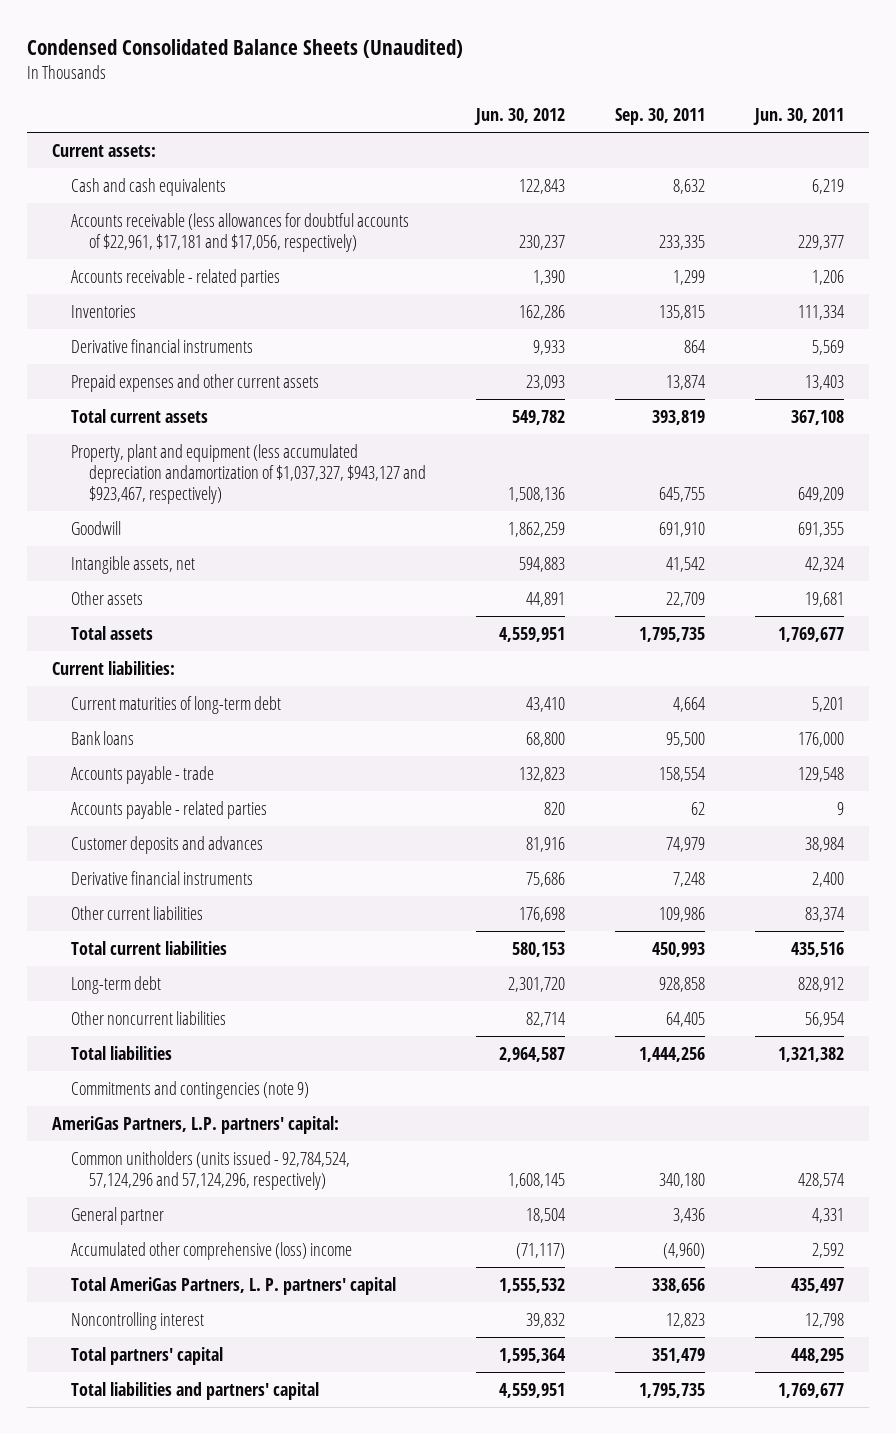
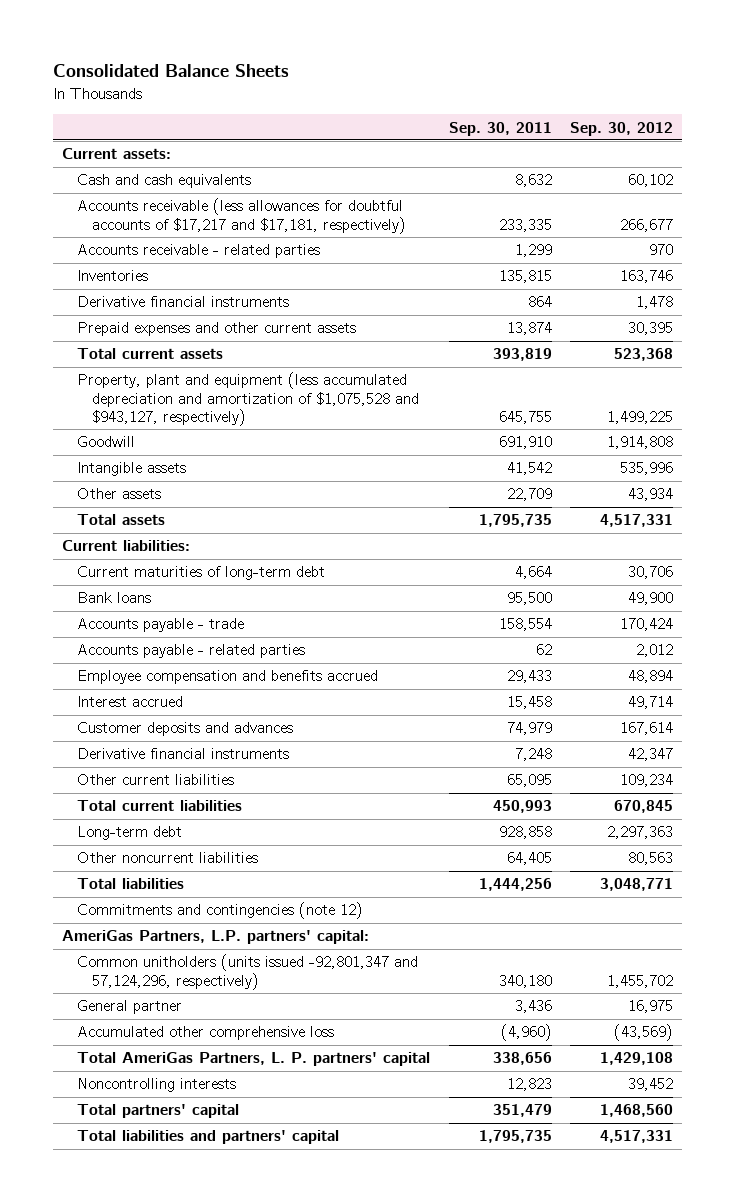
[27,39,464,59] Condensed Consolidated Balance Sheets (Unaudited) -> [53,64,290,78] Consolidated Balance Sheets
[473,108,565,126] Jun. 30, 2012 -> none
[753,108,845,126] Jun. 30, 2011 -> none
none -> [569,121,673,136] Sep. 30, 2012
[70,212,409,253] Accounts receivable (less allowances for doubtful accounts of $22,961, $17,181 and $17,056, respectively) -> [77,198,407,234] Accounts receivable (less allowances for doubtful accounts of $17,217 and $17,181, respectively)
[70,443,426,505] Property, plant and equipment (less accumulated depreciation andamortization of $1,037,327, $943,127 and $923,467, respectively) -> [77,372,420,426] Property, plant and equipment (less accumulated depreciation and amortization of $1,075,528 and $943,127, respectively)
[70,555,195,574] Intangible assets, net -> [77,462,187,477] Intangible assets
none -> [77,670,379,685] Employee compensation and benefits accrued
none -> [77,696,184,708] Interest accrued
[658,906,705,922] 109,986 -> [506,774,552,788] 65,095
[70,1080,309,1099] Commitments and contingencies (note 9) -> [77,902,364,920] Commitments and contingencies (note 12)
[70,1150,350,1191] Common unitholders (units issued - 92,784,524, 57,124,296 and 57,124,296, respectively) -> [77,954,419,990] Common unitholders (units issued -92,801,347 and 57,124,296, respectively)
[70,1241,352,1260] Accumulated other comprehensive (loss) income -> [77,1026,335,1041] Accumulated other comprehensive loss
[70,1311,204,1330] Noncontrolling interest -> [77,1078,237,1093] Noncontrolling interests

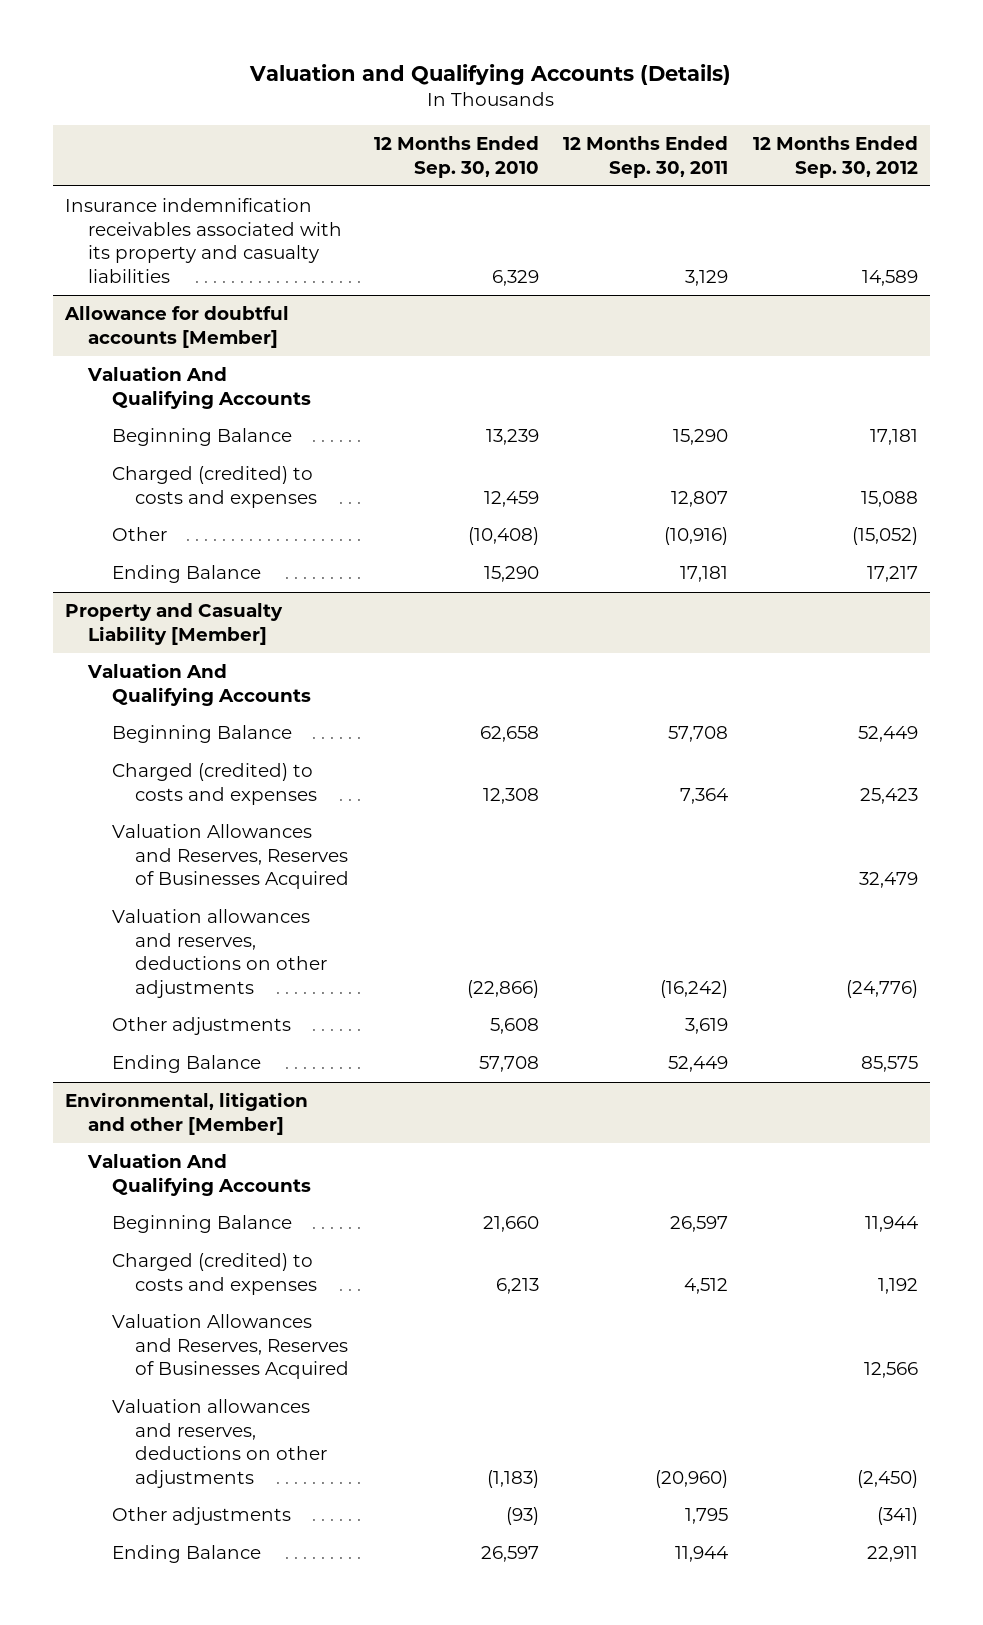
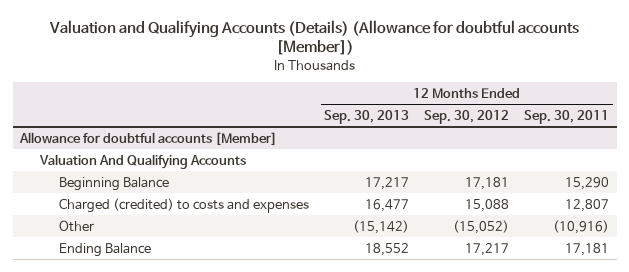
[249,64,732,86] Valuation and Qualifying Accounts (Details) -> [48,19,579,56] Valuation and Qualifying Accounts (Details) (Allowance for doubtful accounts [Member])
[373,135,539,178] 12 Months Ended Sep. 30, 2010 -> none
none -> [324,109,410,124] Sep. 30, 2013
[65,198,343,283] Insurance indemnification receivables associated with its property and casualty liabilities -> none
[65,603,284,645] Property and Casualty Liability [Member] -> none
[87,663,311,706] Valuation And Qualifying Accounts -> none
[111,725,292,744] Beginning Balance -> none
[111,763,318,805] Charged (credited) to costs and expenses -> none
[111,824,350,890] Valuation Allowances and Reserves, Reserves of Businesses Acquired -> none
[111,909,328,998] Valuation allowances and reserves, deductions on other adjustments -> none
[111,1017,291,1036] Other adjustments -> none
[111,1055,261,1074] Ending Balance -> none
[65,1092,309,1135] Environmental, litigation and other [Member] -> none
[87,1153,311,1196] Valuation And Qualifying Accounts -> none
[111,1215,292,1234] Beginning Balance -> none
[111,1253,318,1295] Charged (credited) to costs and expenses -> none
[111,1314,350,1380] Valuation Allowances and Reserves, Reserves of Businesses Acquired -> none
[111,1399,328,1488] Valuation allowances and reserves, deductions on other adjustments -> none
[111,1507,291,1526] Other adjustments -> none
[111,1545,261,1564] Ending Balance -> none

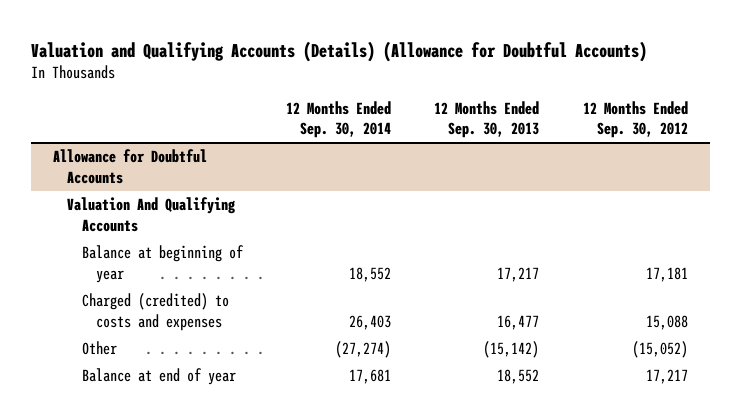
[48,19,579,56] Valuation and Qualifying Accounts (Details) (Allowance for doubtful accounts [Member]) -> [31,40,648,62] Valuation and Qualifying Accounts (Details) (Allowance for Doubtful Accounts)
[524,109,610,124] Sep. 30, 2011 -> none
none -> [286,100,392,139] 12 Months Ended Sep. 30, 2014
[19,131,278,146] Allowance for doubtful accounts [Member] -> [53,148,208,184] Allowance for Doubtful Accounts
[59,176,170,191] Beginning Balance -> [81,244,244,283] Balance at beginning of year
[59,242,152,257] Ending Balance -> [81,367,236,385] Balance at end of year

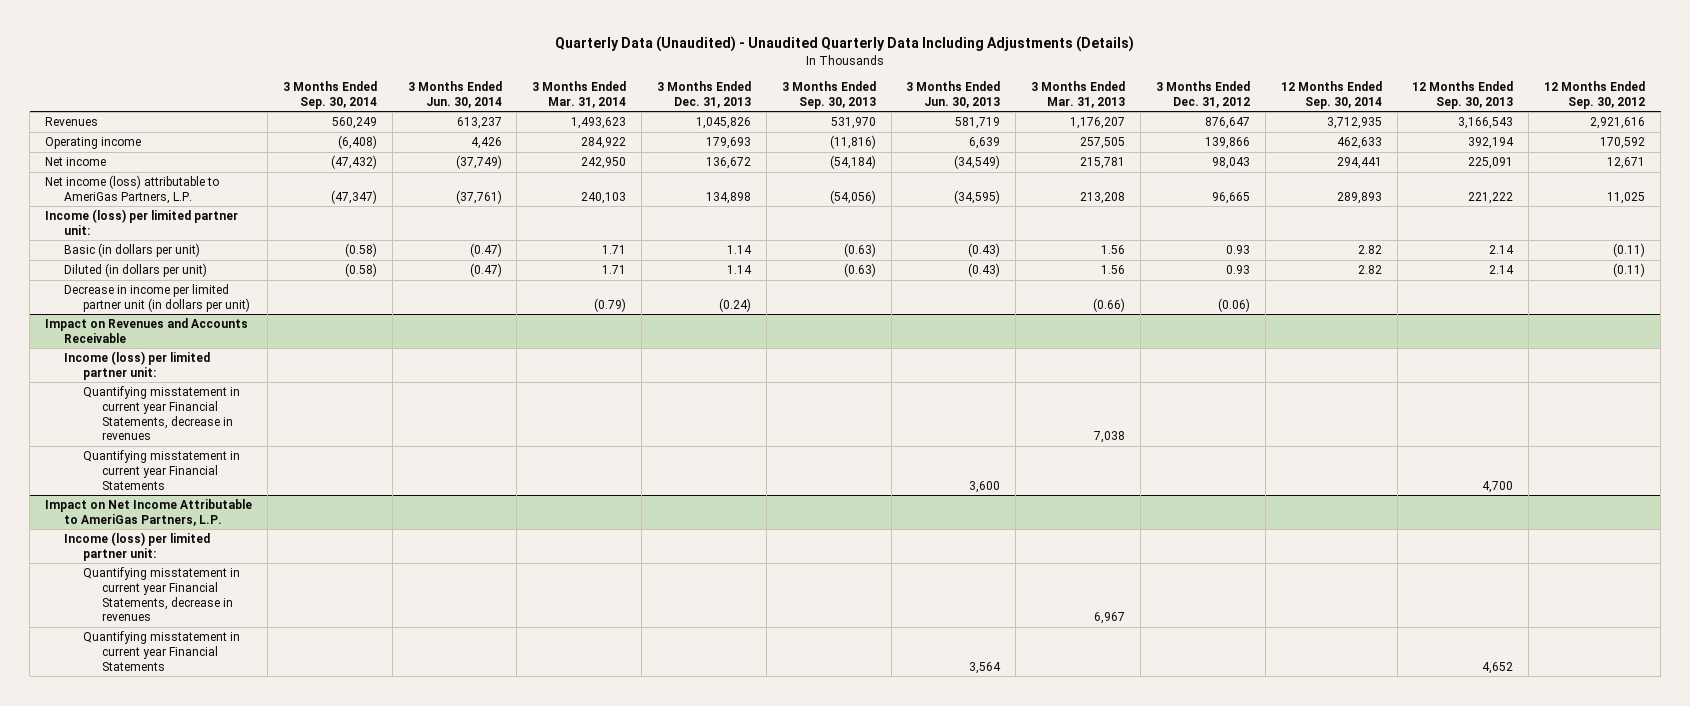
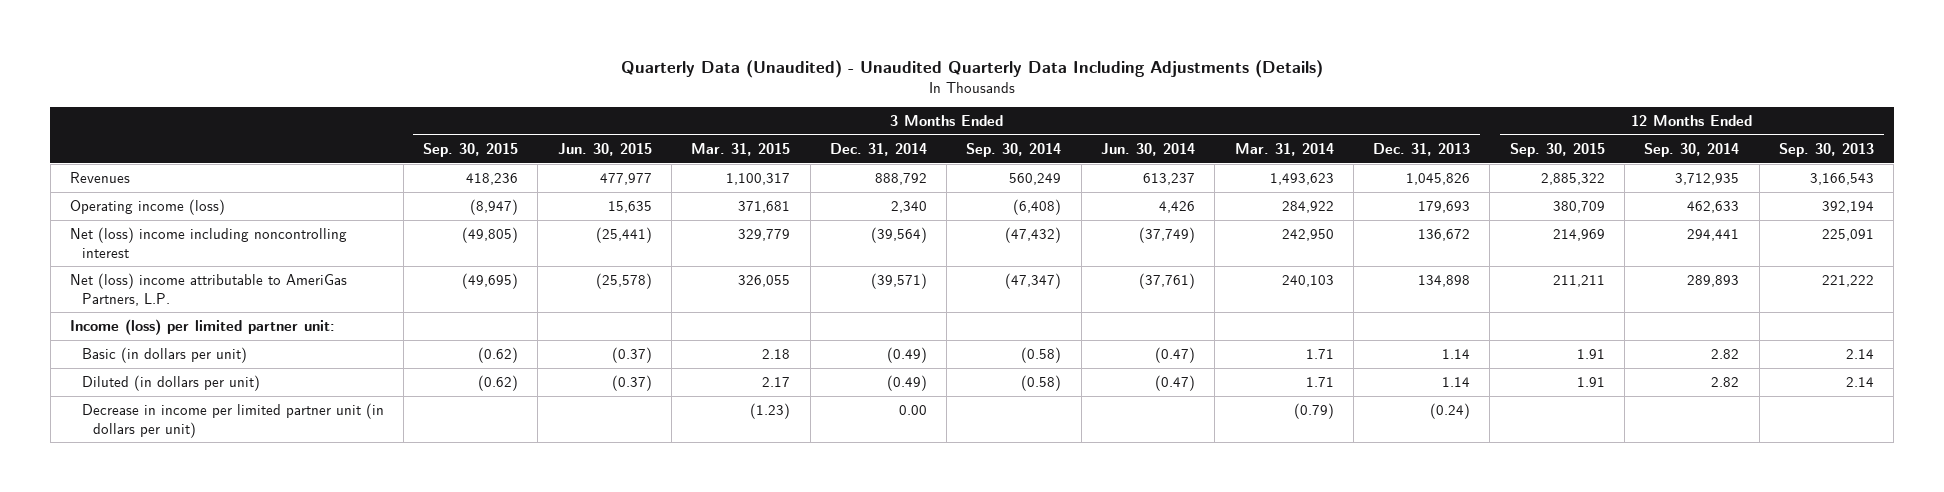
[781,80,876,109] 3 Months Ended Sep. 30, 2013 -> none
[906,80,1001,108] 3 Months Ended Jun. 30, 2013 -> none
[1031,80,1126,108] 3 Months Ended Mar. 31, 2013 -> none
[1155,80,1250,108] 3 Months Ended Dec. 31, 2012 -> none
[1544,80,1646,109] 12 Months Ended Sep. 30, 2012 -> none
none -> [423,142,519,157] Sep. 30, 2015
none -> [557,142,652,156] Jun. 30, 2015
none -> [691,142,791,156] Mar. 31, 2015
none -> [829,142,927,156] Dec. 31, 2014
none -> [1509,142,1605,157] Sep. 30, 2015
[45,137,142,150] Operating income -> [70,198,226,215] Operating income (loss)
[45,157,107,167] Net income -> [70,226,348,258] Net (loss) income including noncontrolling interest
[45,175,220,204] Net income (loss) attributable to AmeriGas Partners, L.P. -> [70,272,348,306] Net (loss) income attributable to AmeriGas Partners, L.P.
[45,318,249,343] Impact on Revenues and Accounts Receivable -> none
[64,351,211,380] Income (loss) per limited partner unit: -> none
[83,386,241,441] Quantifying misstatement in current year Financial Statements, decrease in revenues -> none
[83,450,241,490] Quantifying misstatement in current year Financial Statements -> none
[45,499,253,526] Impact on Net Income Attributable to AmeriGas Partners, L.P. -> none
[64,532,211,561] Income (loss) per limited partner unit: -> none
[83,567,241,622] Quantifying misstatement in current year Financial Statements, decrease in revenues -> none
[83,631,241,671] Quantifying misstatement in current year Financial Statements -> none

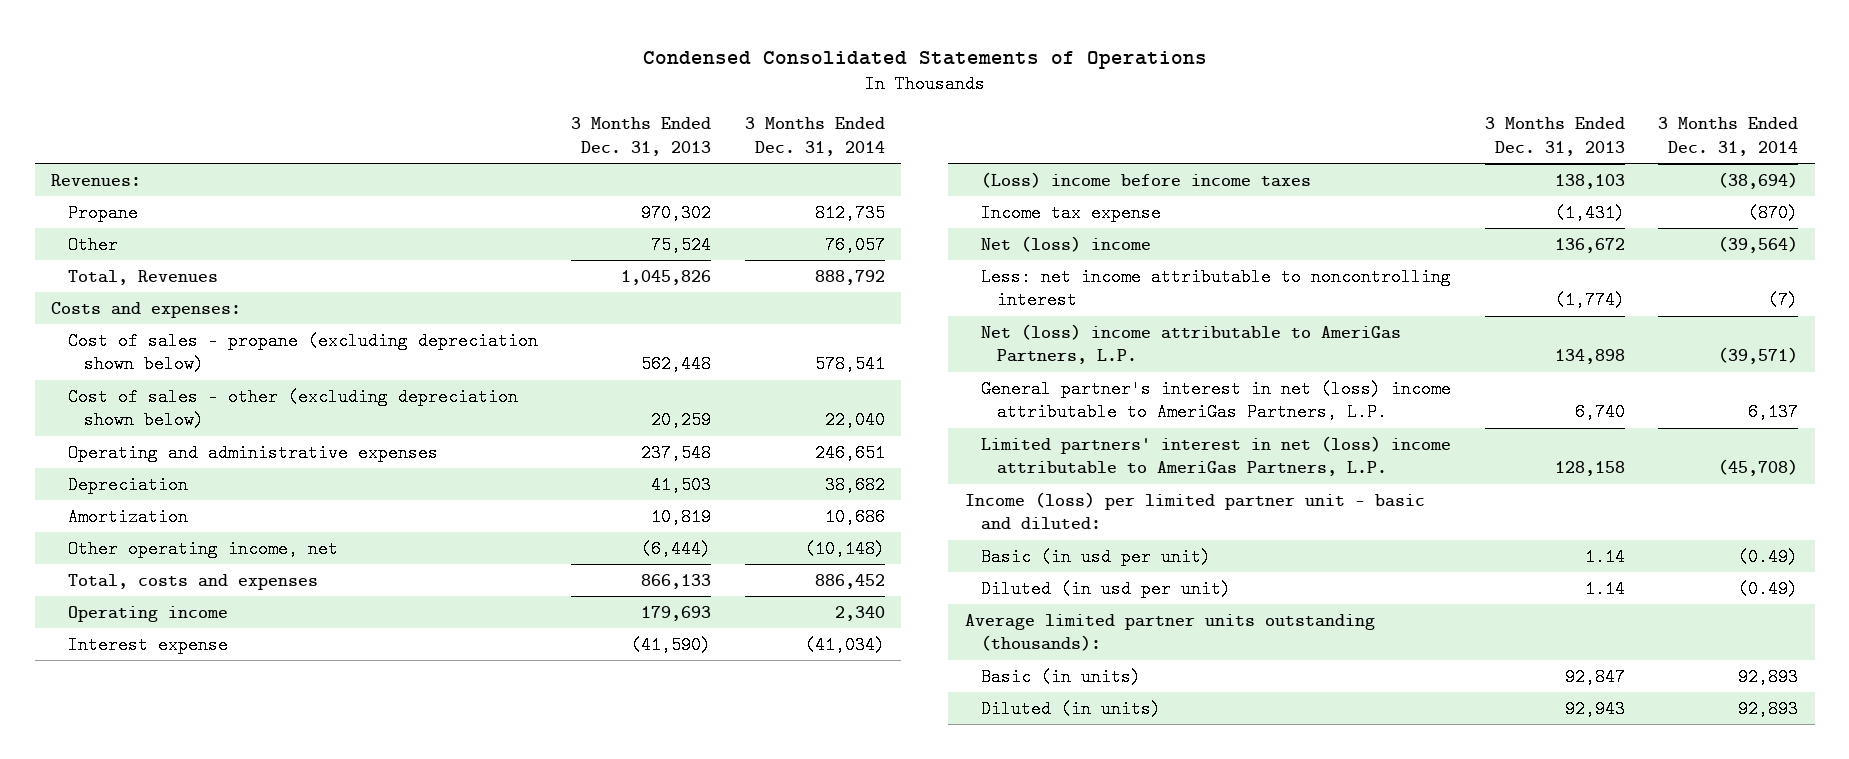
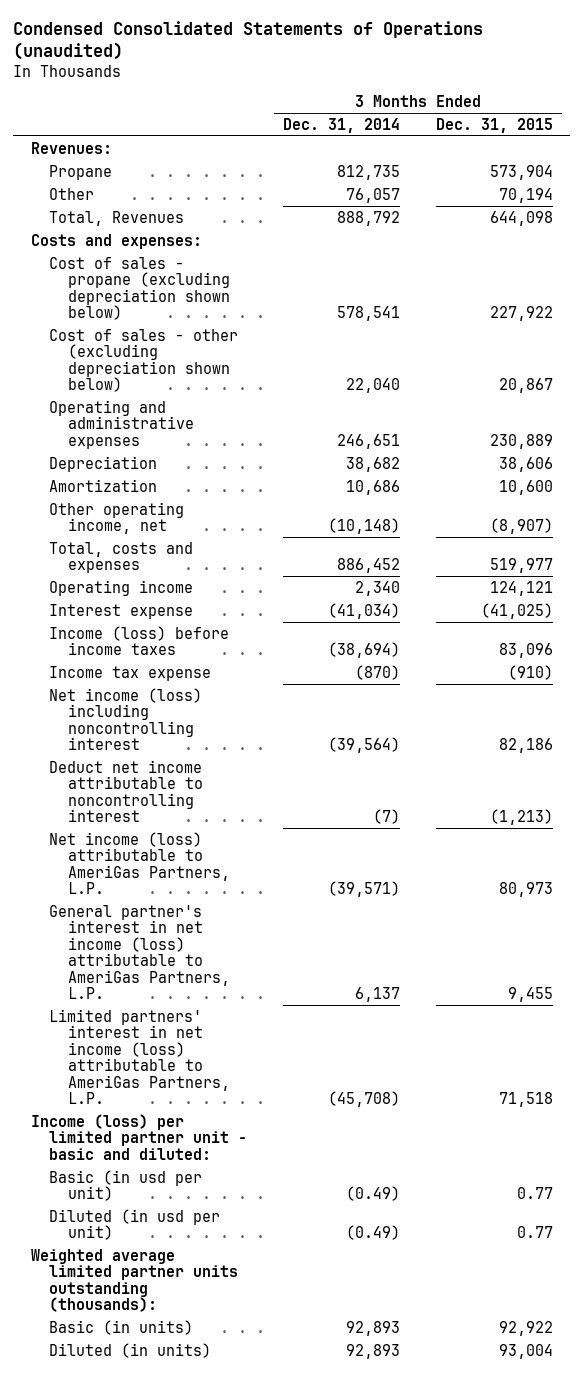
[642,50,1207,69] Condensed Consolidated Statements of Operations -> [12,20,483,61] Condensed Consolidated Statements of Operations (unaudited)
[571,117,712,156] 3 Months Ended Dec. 31, 2013 -> none
none -> [435,117,553,133] Dec. 31, 2015
[981,171,1312,188] (Loss) income before income taxes -> [49,625,230,656] Income (loss) before income taxes
[981,235,1152,252] Net (loss) income -> [49,687,203,751] Net income (loss) including noncontrolling interest
[981,267,1452,310] Less: net income attributable to noncontrolling interest -> [49,759,204,823] Deduct net income attributable to noncontrolling interest
[981,323,1402,365] Net (loss) income attributable to AmeriGas Partners, L.P. -> [49,831,231,895] Net income (loss) attributable to AmeriGas Partners, L.P.
[981,379,1452,422] General partner's interest in net (loss) income attributable to AmeriGas Partners, L.P. -> [49,904,231,1000] General partner's interest in net income (loss) attributable to AmeriGas Partners, L.P.
[981,435,1452,477] Limited partners' interest in net (loss) income attributable to AmeriGas Partners, L.P. -> [49,1008,231,1105] Limited partners' interest in net income (loss) attributable to AmeriGas Partners, L.P.
[964,613,1375,652] Average limited partner units outstanding (thousands): -> [30,1248,239,1313] Weighted average limited partner units outstanding (thousands):

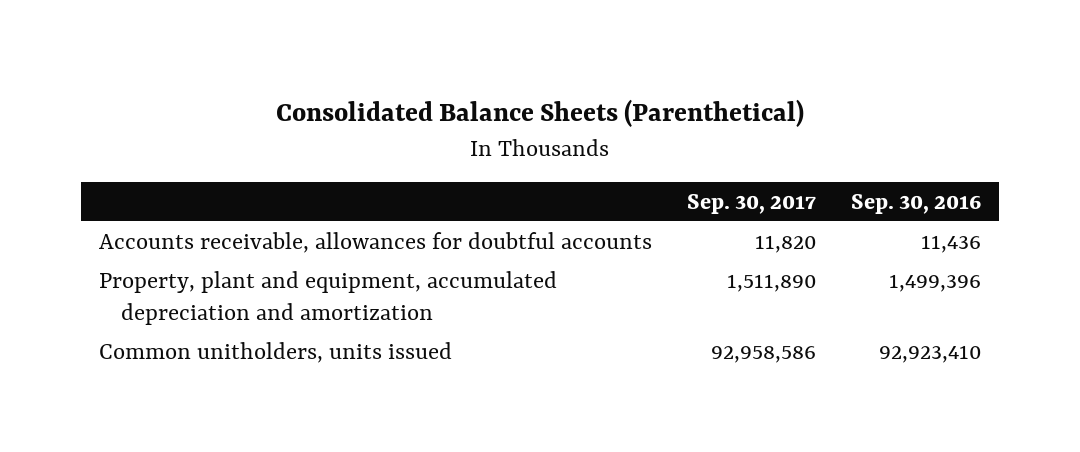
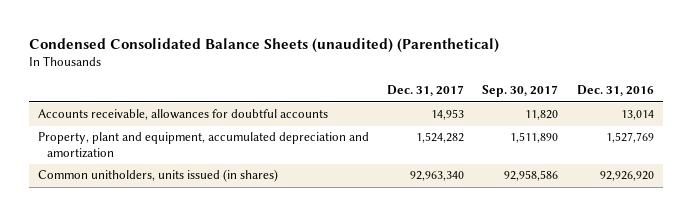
[276,99,805,128] Consolidated Balance Sheets (Parenthetical) -> [28,37,499,53] Condensed Consolidated Balance Sheets (unaudited) (Parenthetical)
[851,193,982,214] Sep. 30, 2016 -> none
none -> [387,85,465,97] Dec. 31, 2017
none -> [576,85,654,97] Dec. 31, 2016
[98,341,452,363] Common unitholders, units issued -> [37,169,278,183] Common unitholders, units issued (in shares)

